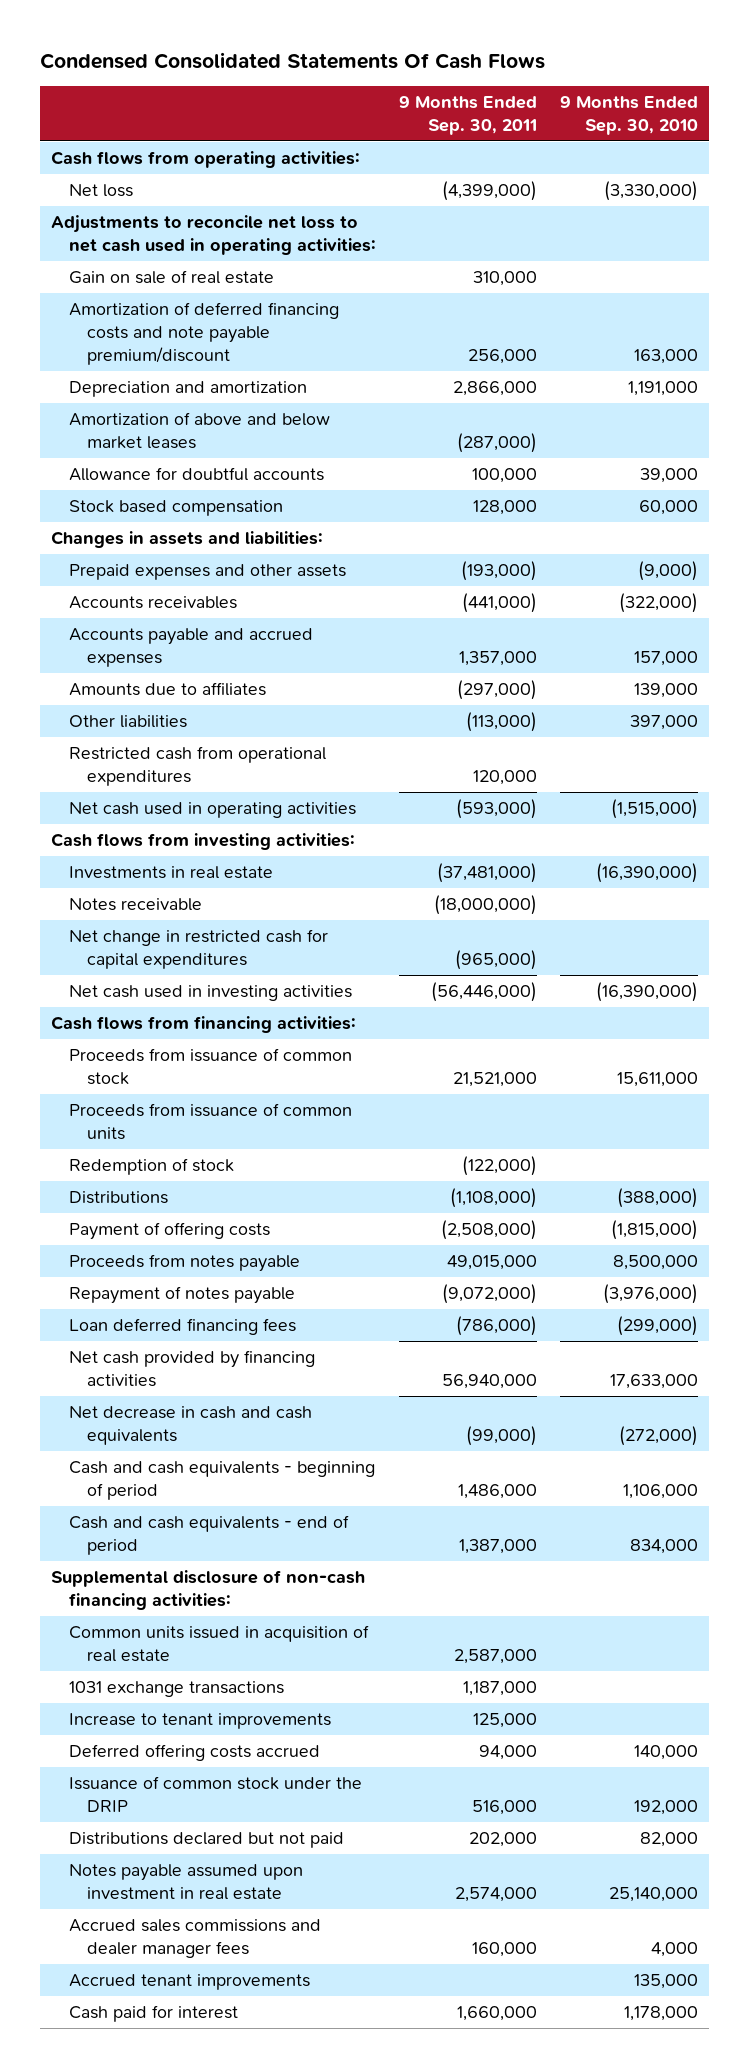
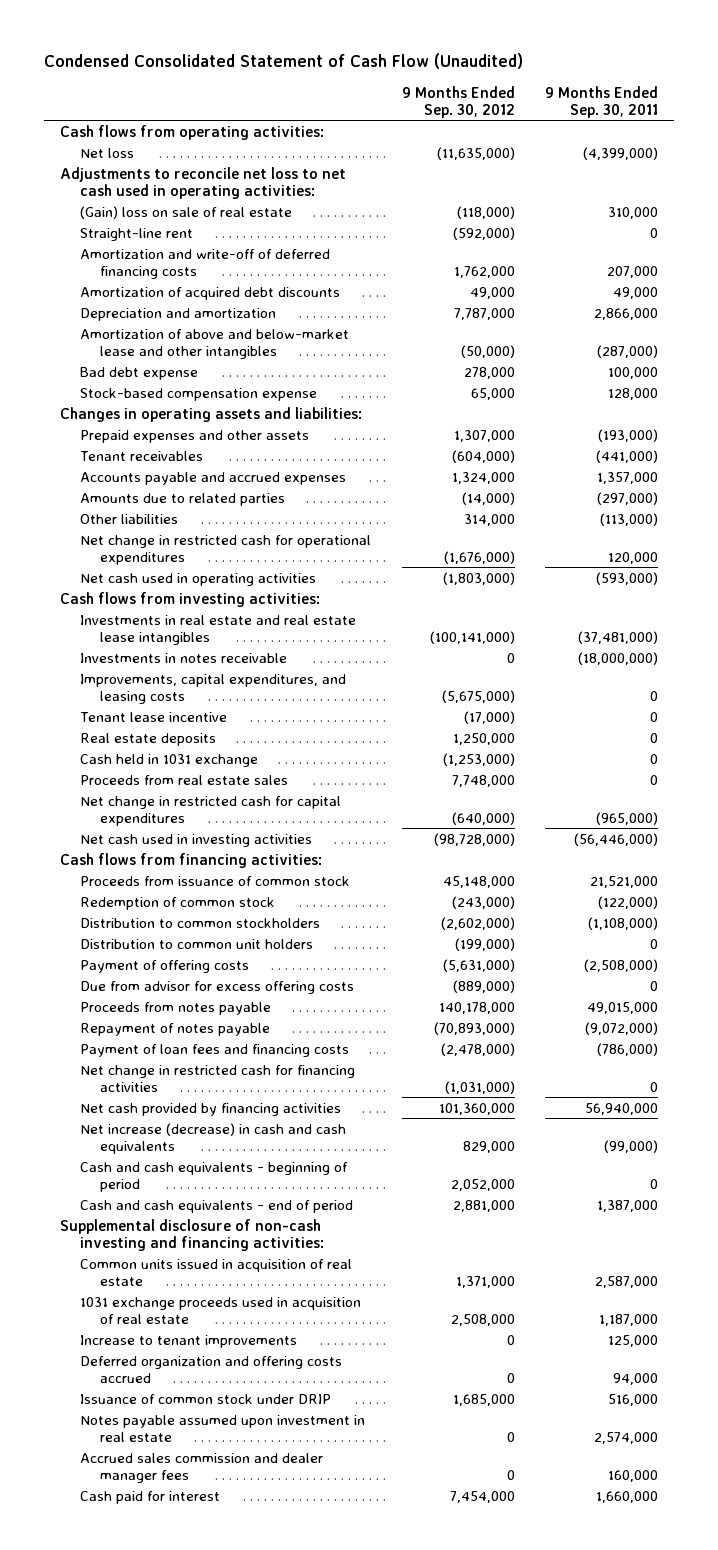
[39,51,545,69] Condensed Consolidated Statements Of Cash Flows -> [44,53,524,70] Condensed Consolidated Statement of Cash Flow (Unaudited)
[559,96,698,136] 9 Months Ended Sep. 30, 2010 -> none
none -> [401,85,515,119] 9 Months Ended Sep. 30, 2012
[69,269,275,284] Gain on sale of real estate -> [80,205,293,219] (Gain) loss on sale of real estate
none -> [80,227,194,241] Straight-line rent
[69,301,340,366] Amortization of deferred financing costs and note payable premium/discount -> [80,248,331,279] Amortization and write-off of deferred financing costs
[468,349,538,365] 256,000 -> [607,265,659,278] 207,000
none -> [80,286,341,300] Amortization of acquired debt discounts
[69,411,331,450] Amortization of above and below market leases -> [80,328,350,359] Amortization of above and below-market lease and other intangibles
[69,466,325,481] Allowance for doubtful accounts -> [80,366,199,380] Bad debt expense
[69,499,284,516] Stock based compensation -> [80,387,318,401] Stock-based compensation expense
[51,530,324,548] Changes in assets and liabilities: -> [59,406,362,422] Changes in operating assets and liabilities:
[69,595,238,609] Accounts receivables -> [80,450,204,461] Tenant receivables
[69,681,267,696] Amounts due to affiliates -> [80,492,286,506] Amounts due to related parties
[69,745,327,787] Restricted cash from operational expenditures -> [80,534,372,565] Net change in restricted cash for operational expenditures
[69,865,274,879] Investments in real estate -> [80,614,357,645] Investments in real estate and real estate lease intangibles
[69,897,203,911] Notes receivable -> [80,652,288,663] Investments in notes receivable
none -> [80,673,347,704] Improvements, capital expenditures, and leasing costs
none -> [80,711,228,722] Tenant lease incentive
none -> [80,732,217,746] Real estate deposits
none -> [80,753,259,767] Cash held in 1031 exchange
none -> [80,774,289,785] Proceeds from real estate sales
[69,1102,353,1141] Proceeds from issuance of common units -> none
[69,1157,235,1175] Redemption of stock -> [80,896,276,910] Redemption of common stock
[69,1190,169,1204] Distributions -> [80,917,321,928] Distribution to common stockholders
none -> [80,938,314,949] Distribution to common unit holders
none -> [80,980,355,994] Due from advisor for excess offering costs
[69,1317,297,1335] Loan deferred financing fees -> [80,1043,350,1057] Payment of loan fees and financing costs
none -> [80,1064,356,1092] Net change in restricted cash for financing activities
[69,1405,313,1446] Net decrease in cash and cash equivalents -> [80,1122,347,1154] Net increase (decrease) in cash and cash equivalents
[458,1484,538,1500] 1,486,000 -> [650,1178,659,1189] 0
[51,1569,366,1611] Supplemental disclosure of non-cash financing activities: -> [59,1218,325,1251] Supplemental disclosure of non-cash investing and financing activities:
[69,1680,285,1697] 1031 exchange transactions -> [80,1296,362,1324] 1031 exchange proceeds used in acquisition of real estate
[69,1831,345,1848] Distributions declared but not paid -> none
[69,1743,321,1761] Deferred offering costs accrued -> [80,1355,343,1383] Deferred organization and offering costs accrued
[69,1775,363,1813] Issuance of common stock under the DRIP -> [80,1393,332,1404] Issuance of common stock under DRIP
[69,1973,311,1990] Accrued tenant improvements -> none
[69,1918,322,1959] Accrued sales commissions and dealer manager fees -> [80,1452,324,1483] Accrued sales commission and dealer manager fees

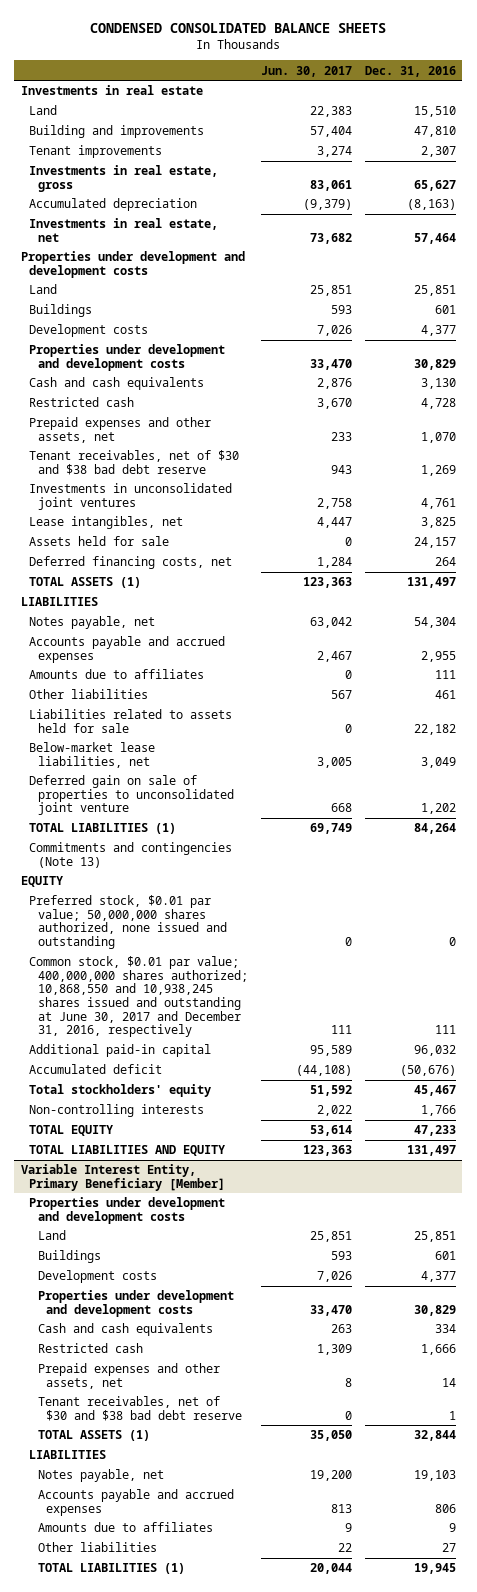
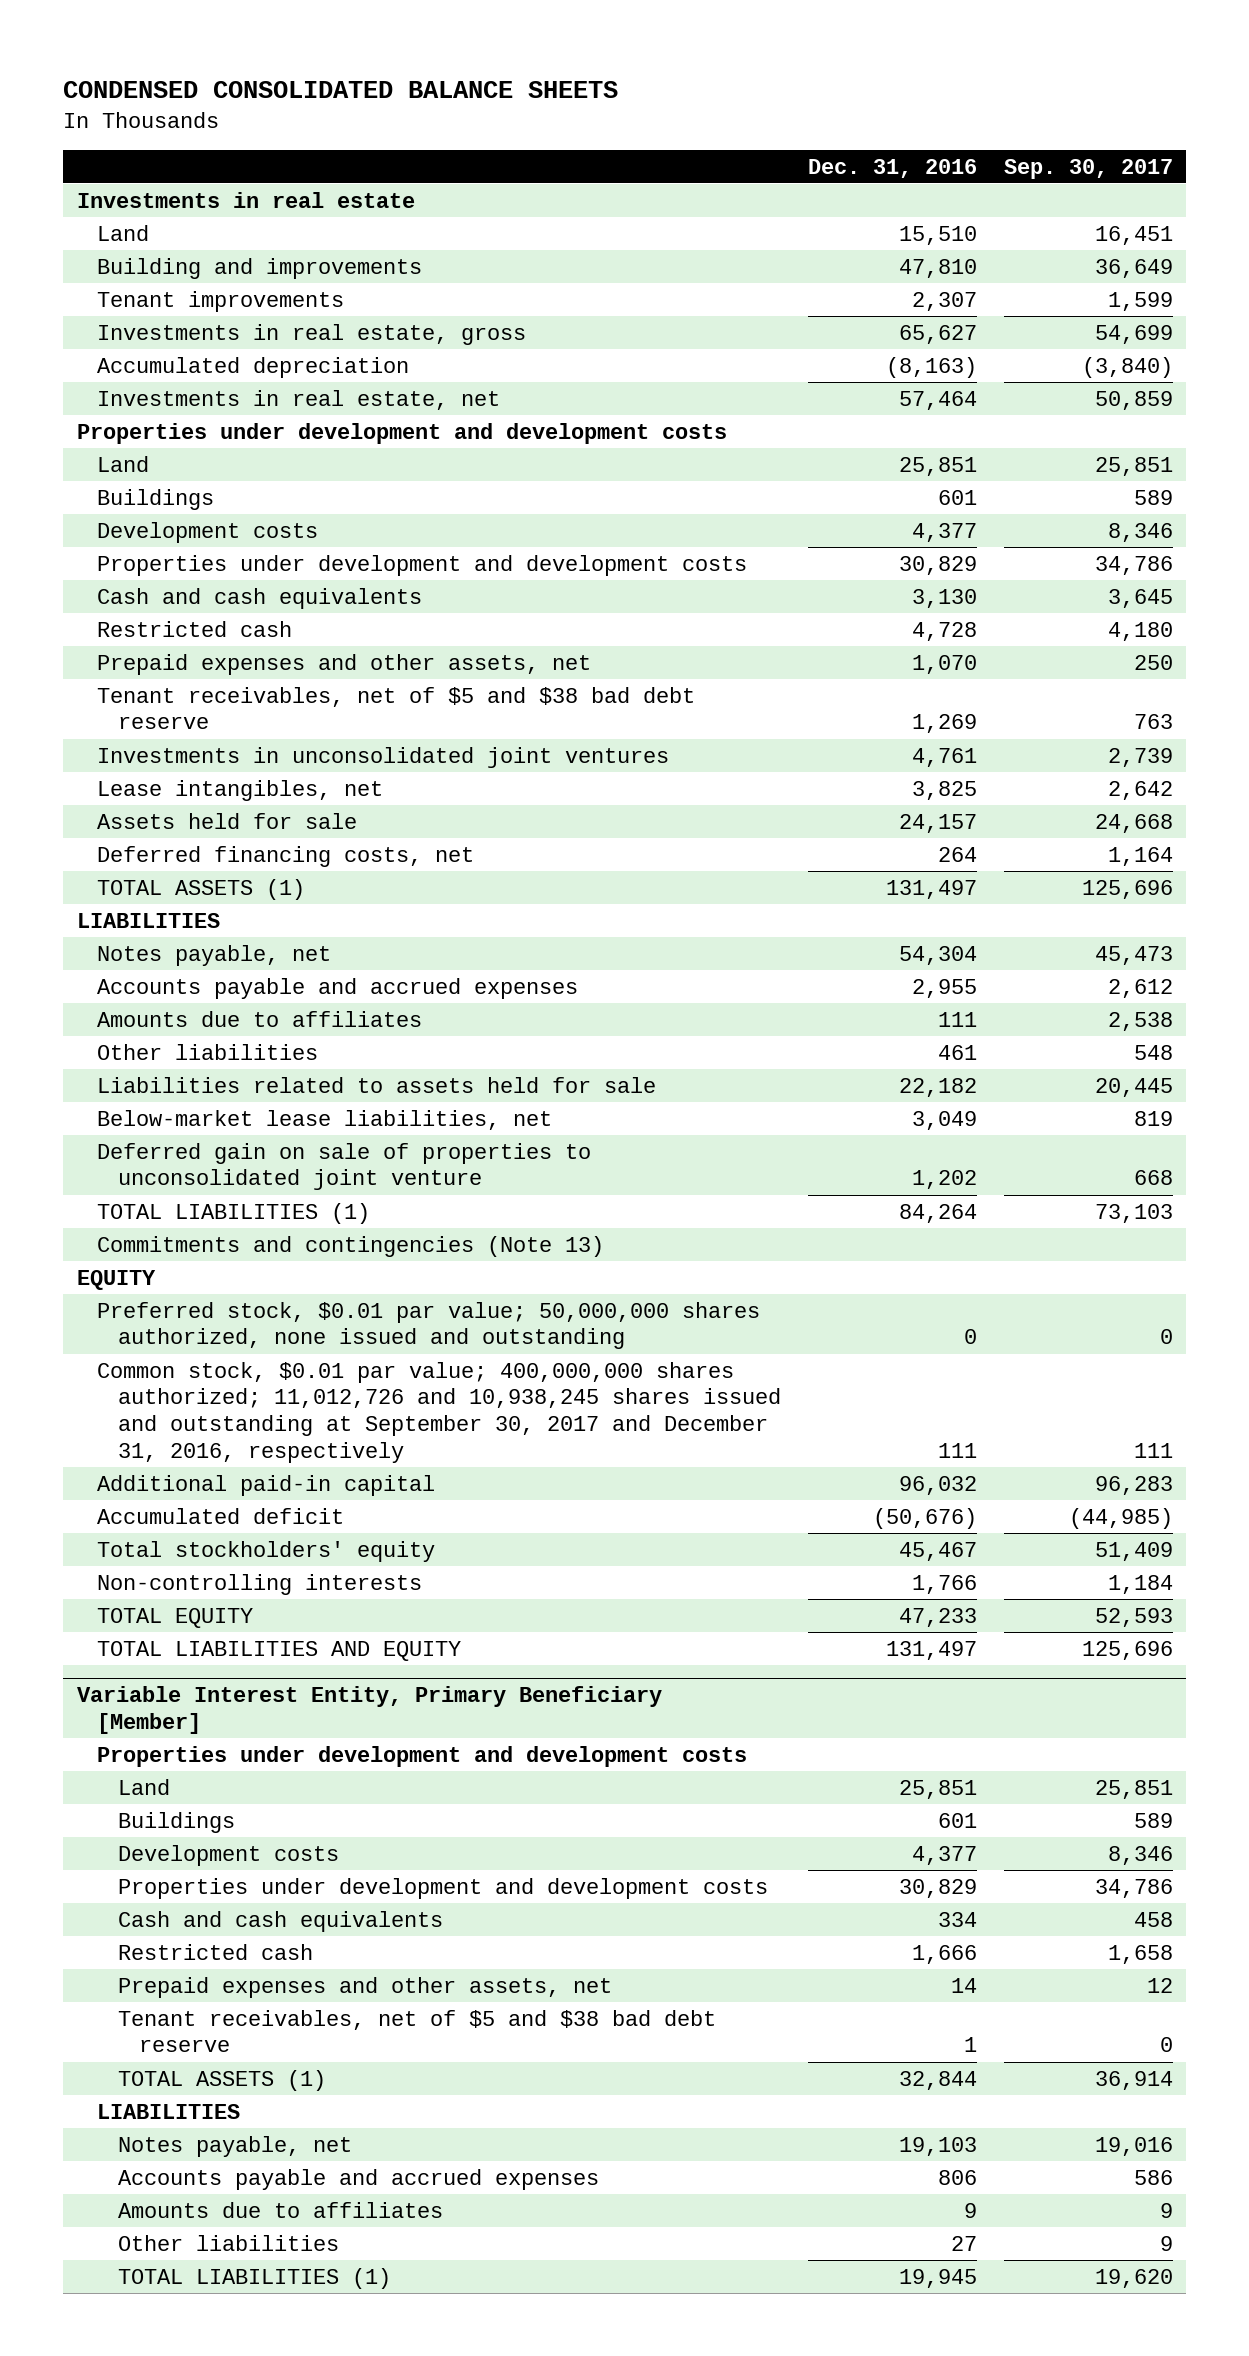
[260,65,352,77] Jun. 30, 2017 -> none
none -> [1003,158,1173,179] Sep. 30, 2017
[29,450,240,475] Tenant receivables, net of $30 and $38 bad debt reserve -> [97,686,696,730] Tenant receivables, net of $5 and $38 bad debt reserve
[29,956,248,1038] Common stock, $0.01 par value; 400,000,000 shares authorized; 10,868,550 and 10,938,245 shares issued and outstanding at June 30, 2017 and December 31, 2016, respectively -> [97,1361,782,1463] Common stock, $0.01 par value; 400,000,000 shares authorized; 11,012,726 and 10,938,245 shares issued and outstanding at September 30, 2017 and December 31, 2016, respectively
[37,1396,242,1421] Tenant receivables, net of $30 and $38 bad debt reserve -> [118,2009,717,2053] Tenant receivables, net of $5 and $38 bad debt reserve

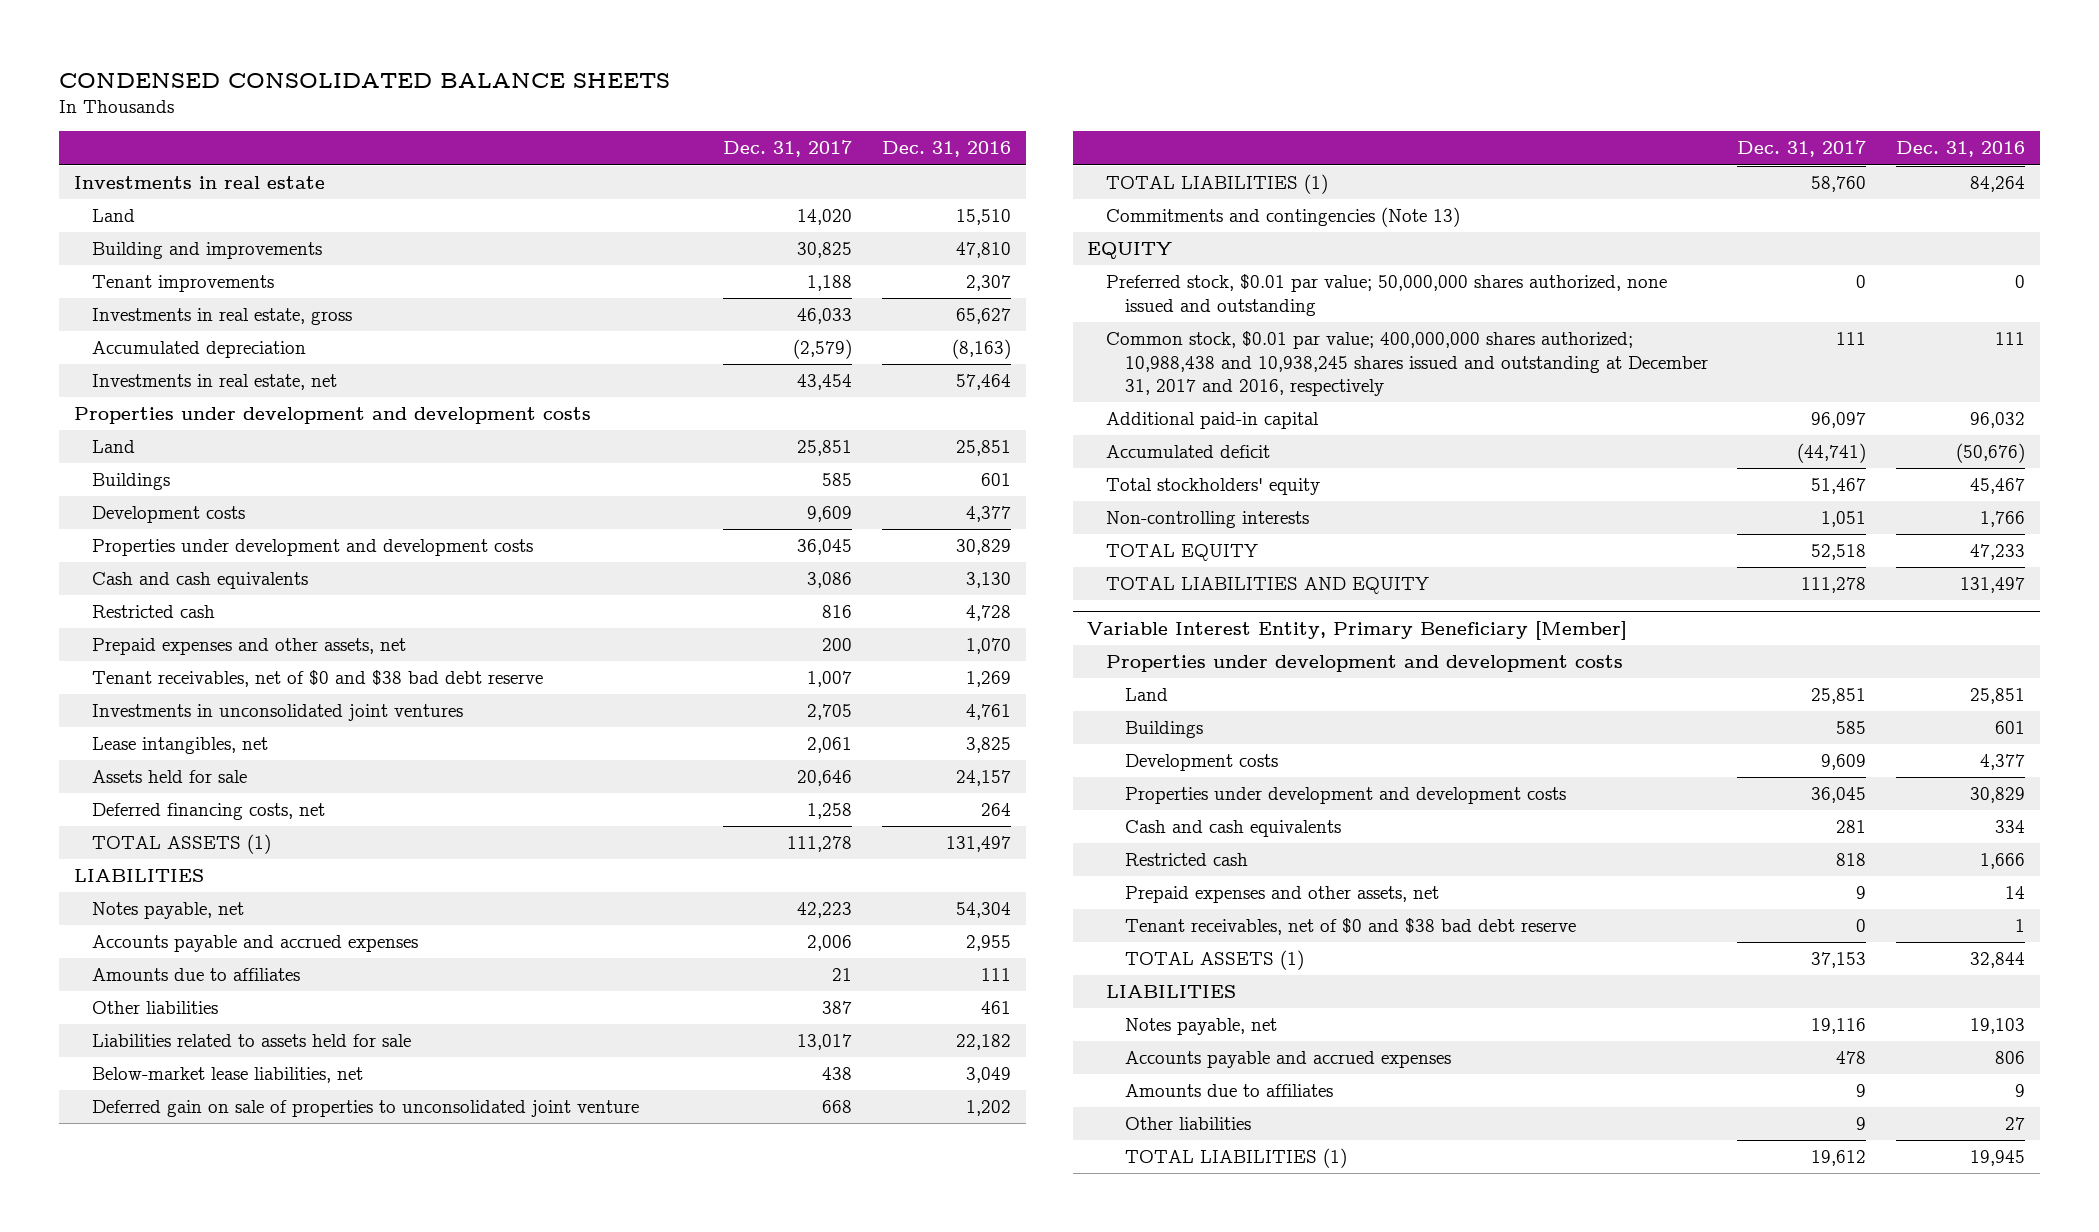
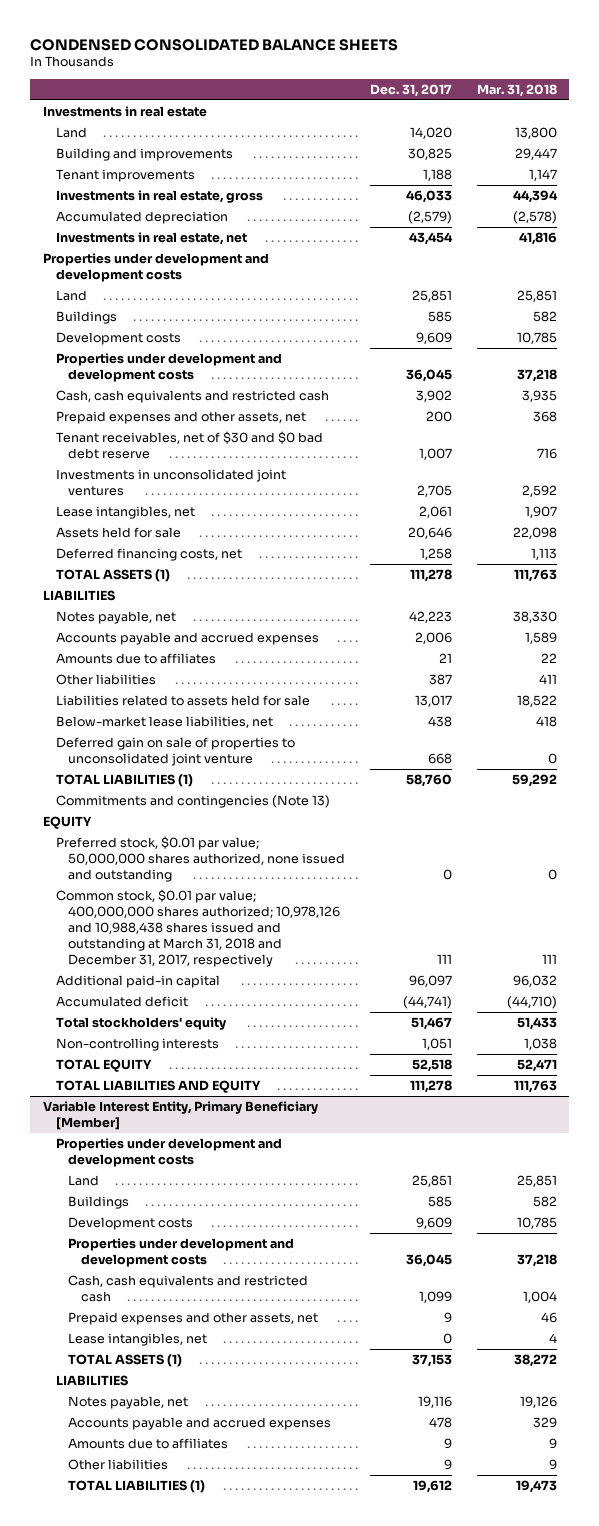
[882,141,1012,158] Dec. 31, 2016 -> none
none -> [476,83,557,97] Mar. 31, 2018
[92,605,216,619] Restricted cash -> none
[92,572,309,590] Cash and cash equivalents -> [55,390,329,404] Cash, cash equivalents and restricted cash
[807,572,853,589] 3,086 -> [416,390,453,403] 3,902
[92,670,544,688] Tenant receivables, net of $0 and $38 bad debt reserve -> [55,431,323,460] Tenant receivables, net of $30 and $0 bad debt reserve
[1106,331,1708,397] Common stock, $0.01 par value; 400,000,000 shares authorized; 10,988,438 and 10,938,245 shares issued and outstanding at December 31, 2017 and 2016, respectively -> [55,889,341,967] Common stock, $0.01 par value; 400,000,000 shares authorized; 10,978,126 and 10,988,438 shares issued and outstanding at March 31, 2018 and December 31, 2017, respectively
[1124,853,1248,867] Restricted cash -> none
[1124,820,1341,838] Cash and cash equivalents -> [68,1275,309,1303] Cash, cash equivalents and restricted cash
[1836,820,1867,834] 281 -> [419,1291,453,1304] 1,099
[1124,918,1576,936] Tenant receivables, net of $0 and $38 bad debt reserve -> none
none -> [68,1333,208,1347] Lease intangibles, net

